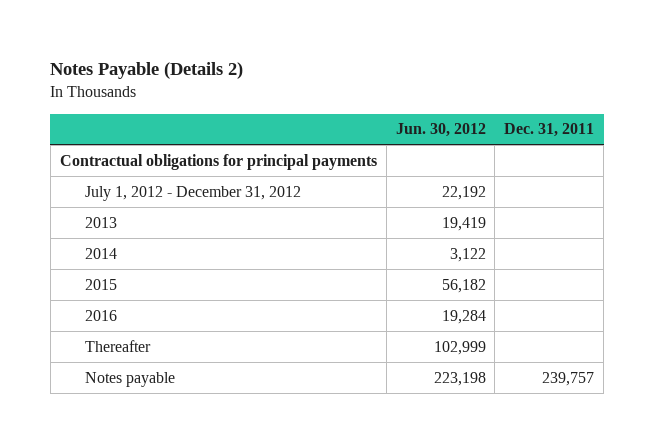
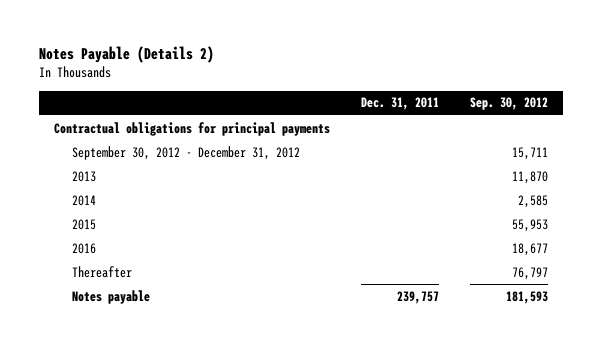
[395,123,486,138] Jun. 30, 2012 -> none
none -> [469,97,548,111] Sep. 30, 2012
[84,185,301,201] July 1, 2012 - December 31, 2012 -> [71,145,300,160] September 30, 2012 - December 31, 2012

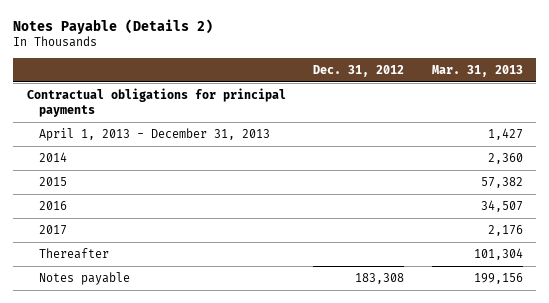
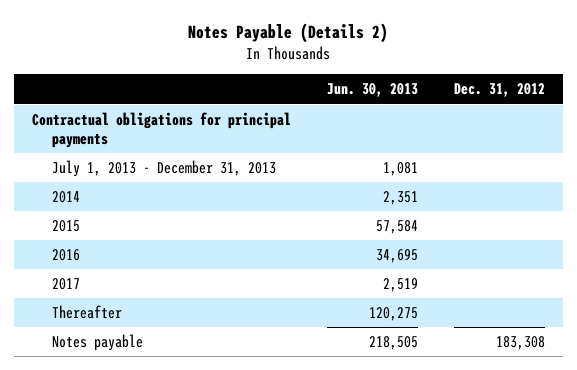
[431,64,523,77] Mar. 31, 2013 -> none
none -> [326,83,418,98] Jun. 30, 2013
[39,127,271,141] April 1, 2013 - December 31, 2013 -> [51,159,276,177] July 1, 2013 - December 31, 2013

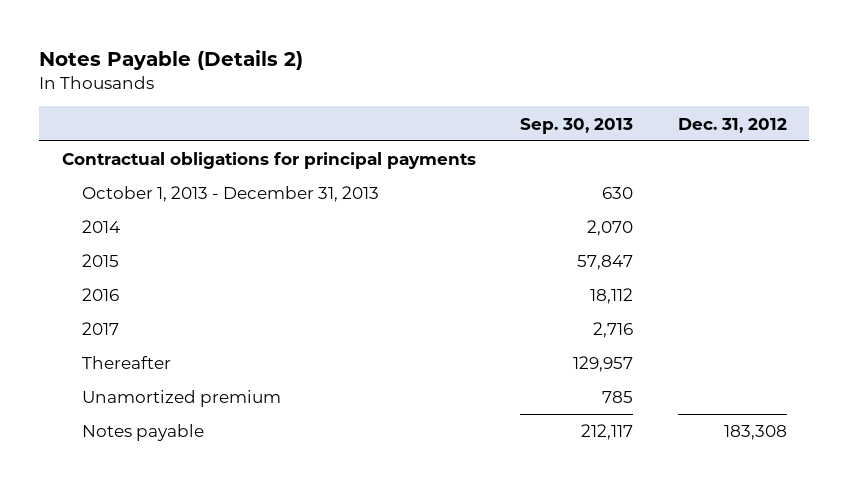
[326,83,418,98] Jun. 30, 2013 -> none
none -> [520,117,634,134] Sep. 30, 2013
[51,159,276,177] July 1, 2013 - December 31, 2013 -> [82,186,380,203] October 1, 2013 - December 31, 2013
none -> [82,390,282,408] Unamortized premium

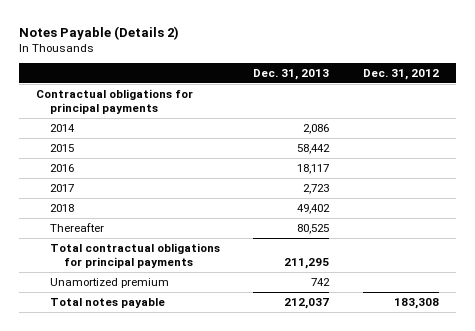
[520,117,634,134] Sep. 30, 2013 -> none
none -> [253,69,330,81] Dec. 31, 2013
[82,186,380,203] October 1, 2013 - December 31, 2013 -> none
none -> [49,203,74,212] 2018
none -> [49,242,220,269] Total contractual obligations for principal payments
[82,424,205,442] Notes payable -> [49,297,165,308] Total notes payable

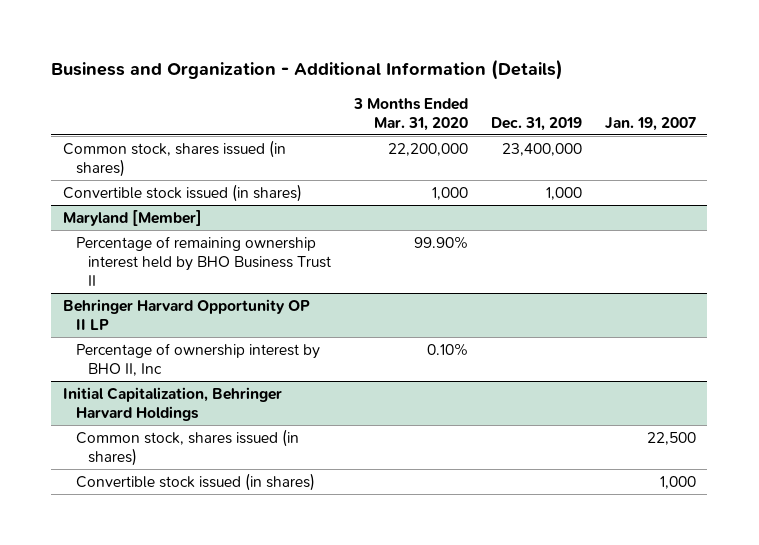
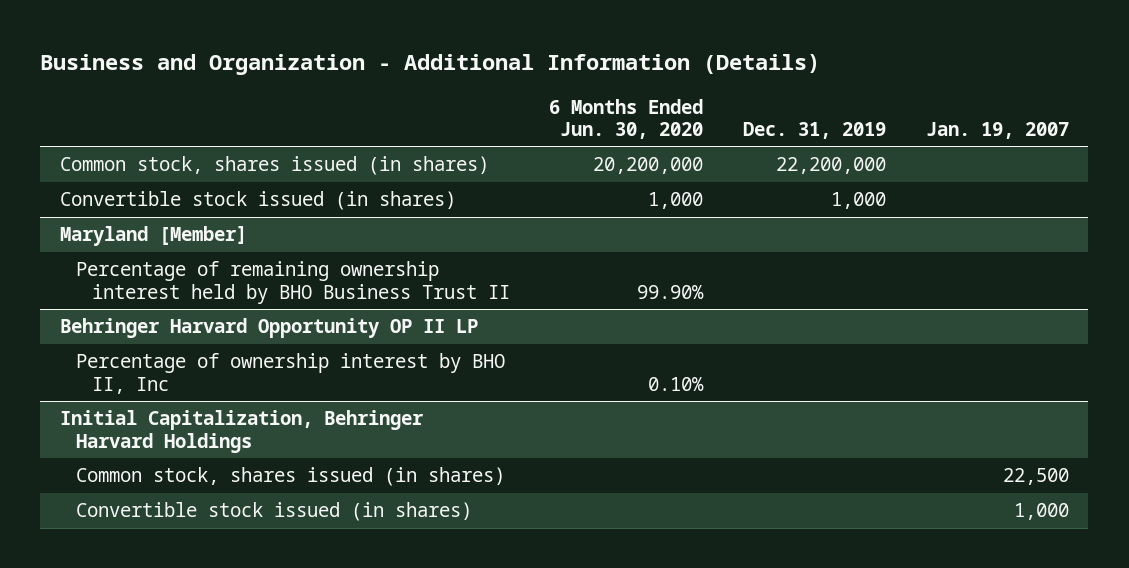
[353,97,469,131] 3 Months Ended Mar. 31, 2020 -> none
none -> [549,98,704,139] 6 Months Ended Jun. 30, 2020
[501,142,582,156] 23,400,000 -> [775,157,886,175] 22,200,000

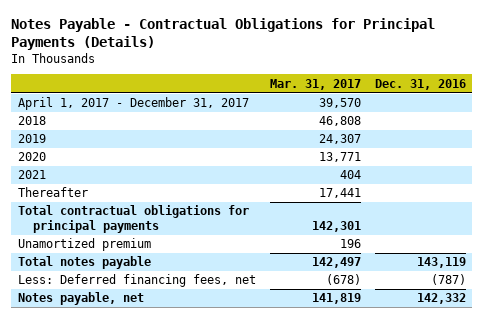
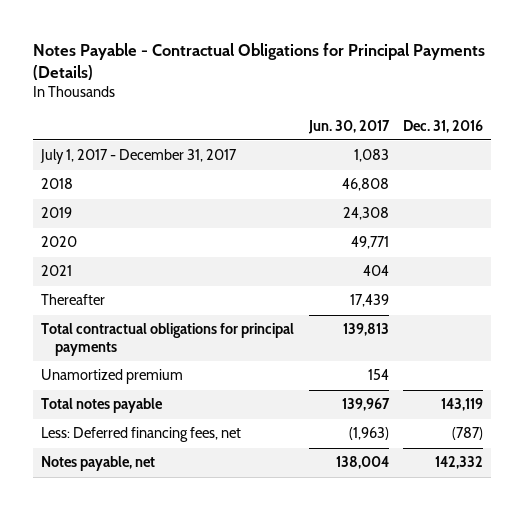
[269,78,361,90] Mar. 31, 2017 -> none
none -> [307,119,390,134] Jun. 30, 2017
[18,97,250,111] April 1, 2017 - December 31, 2017 -> [39,149,237,165] July 1, 2017 - December 31, 2017

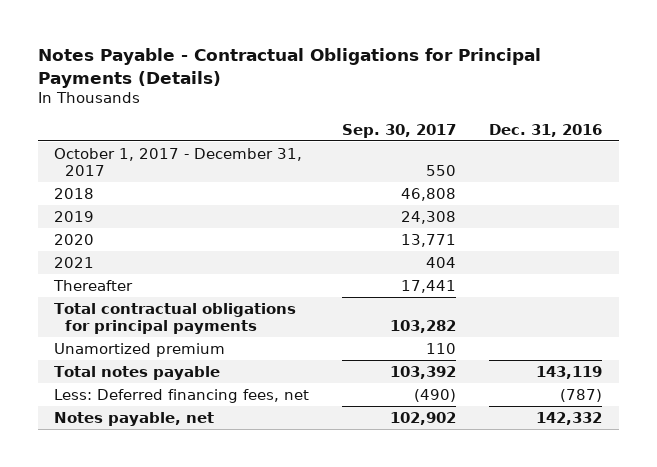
[307,119,390,134] Jun. 30, 2017 -> none
none -> [342,123,457,138] Sep. 30, 2017
[39,149,237,165] July 1, 2017 - December 31, 2017 -> [54,147,303,177] October 1, 2017 - December 31, 2017

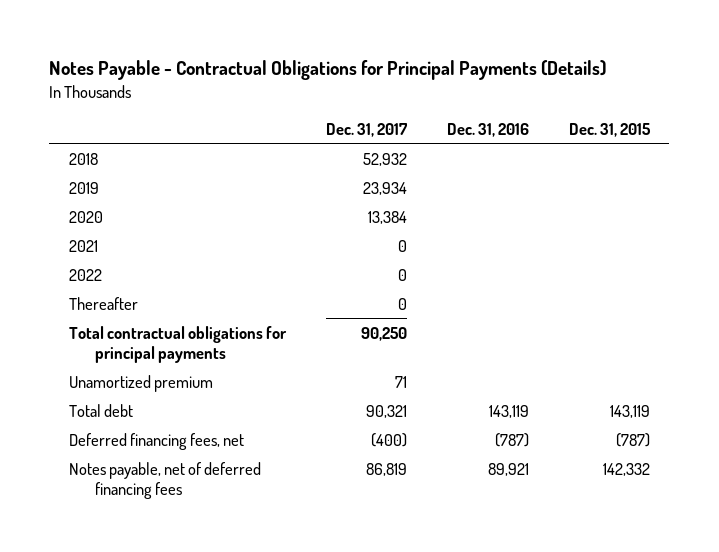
[342,123,457,138] Sep. 30, 2017 -> none
none -> [325,123,408,138] Dec. 31, 2017
none -> [568,123,651,138] Dec. 31, 2015
[54,147,303,177] October 1, 2017 - December 31, 2017 -> none
none -> [69,268,103,281] 2022
[54,411,215,426] Notes payable, net -> none
[54,365,221,380] Total notes payable -> [69,403,134,417] Total debt
[54,388,310,403] Less: Deferred financing fees, net -> [69,432,245,450] Deferred financing fees, net
none -> [69,461,262,499] Notes payable, net of deferred financing fees

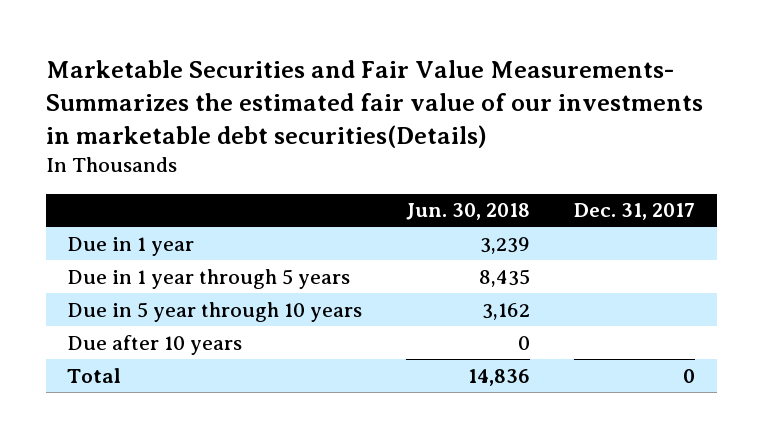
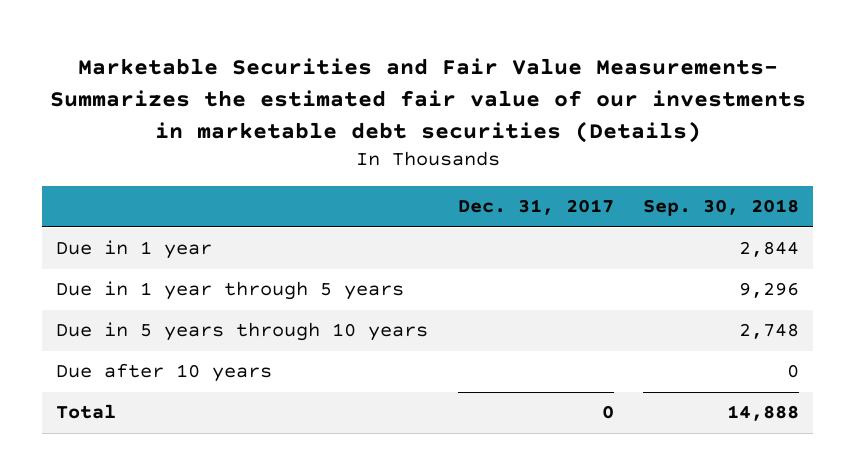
[45,60,703,148] Marketable Securities and Fair Value Measurements- Summarizes the estimated fair value of our investments in marketable debt securities(Details) -> [49,57,806,143] Marketable Securities and Fair Value Measurements- Summarizes the estimated fair value of our investments in marketable debt securities (Details)
[406,203,531,221] Jun. 30, 2018 -> none
none -> [642,199,799,217] Sep. 30, 2018
[67,301,363,322] Due in 5 year through 10 years -> [56,322,429,342] Due in 5 years through 10 years

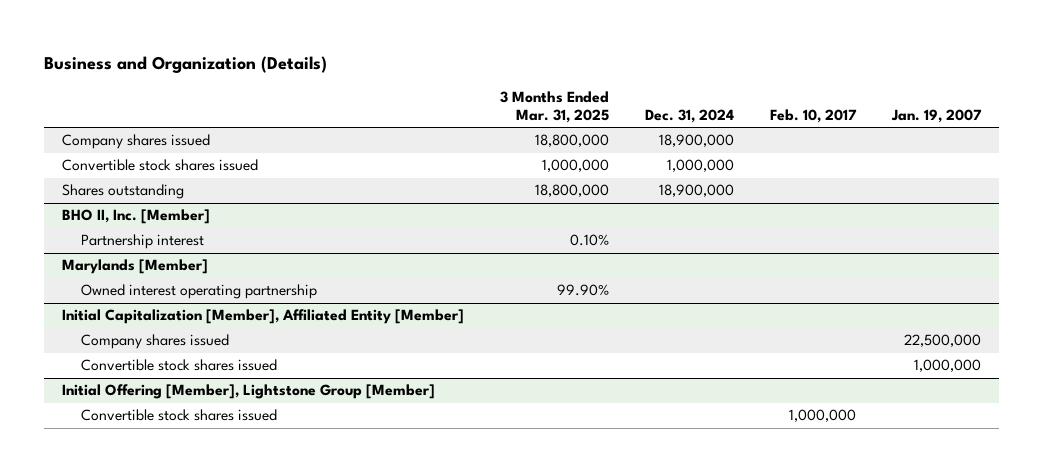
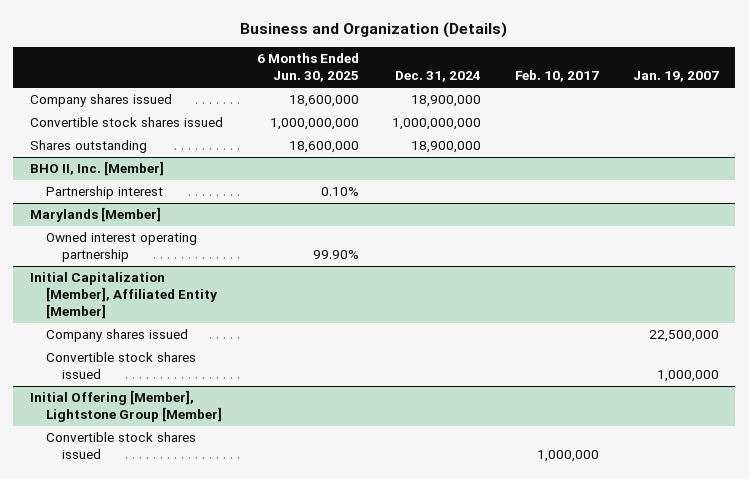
[500,90,610,124] 3 Months Ended Mar. 31, 2025 -> none
none -> [256,53,359,83] 6 Months Ended Jun. 30, 2025
[667,159,735,173] 1,000,000 -> [392,118,482,131] 1,000,000,000

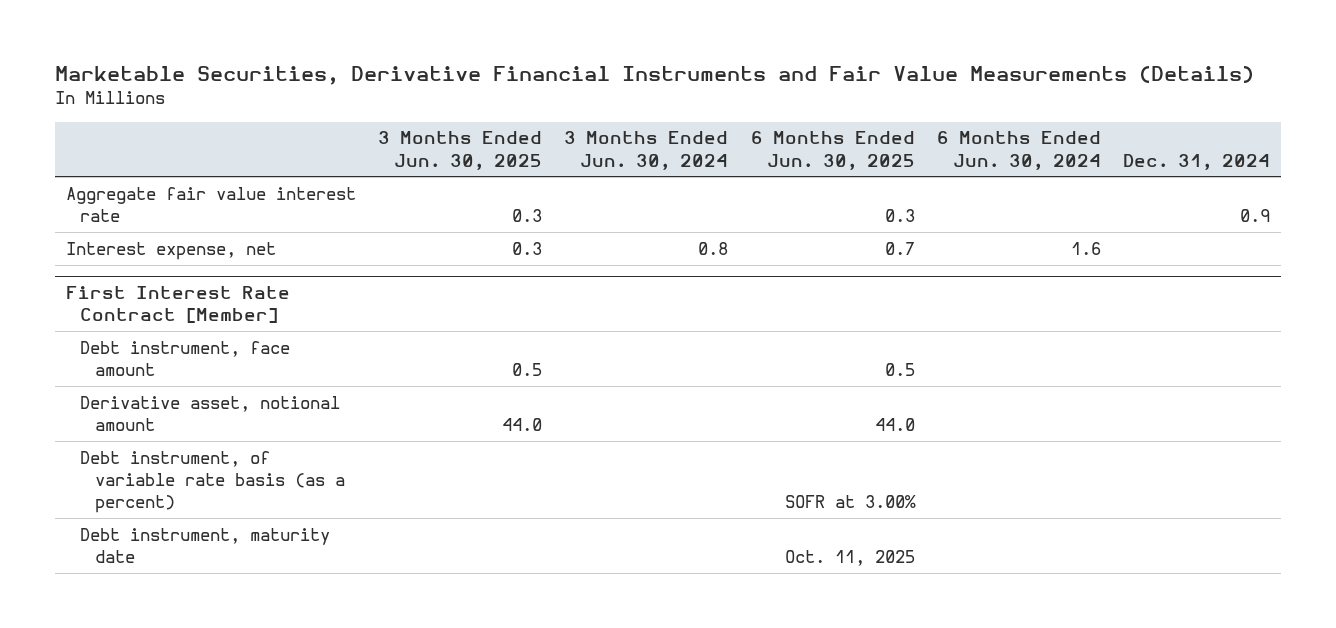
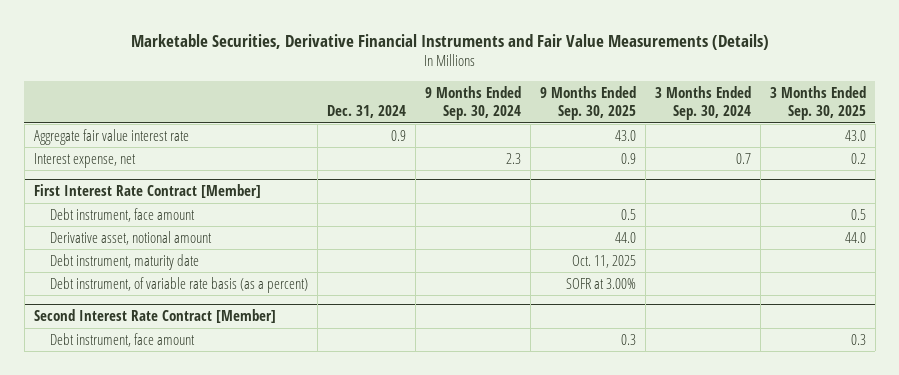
[378,131,543,170] 3 Months Ended Jun. 30, 2025 -> none
[564,131,729,170] 3 Months Ended Jun. 30, 2024 -> none
[750,131,915,170] 6 Months Ended Jun. 30, 2025 -> none
[936,131,1101,170] 6 Months Ended Jun. 30, 2024 -> none
none -> [424,85,521,121] 9 Months Ended Sep. 30, 2024
none -> [539,85,636,121] 9 Months Ended Sep. 30, 2025
none -> [654,85,751,121] 3 Months Ended Sep. 30, 2024
none -> [769,85,866,121] 3 Months Ended Sep. 30, 2025
[80,450,345,514] Debt instrument, of variable rate basis (as a percent) -> [49,276,308,293] Debt instrument, of variable rate basis (as a percent)
none -> [33,309,276,324] Second Interest Rate Contract [Member]
none -> [49,332,195,347] Debt instrument, face amount

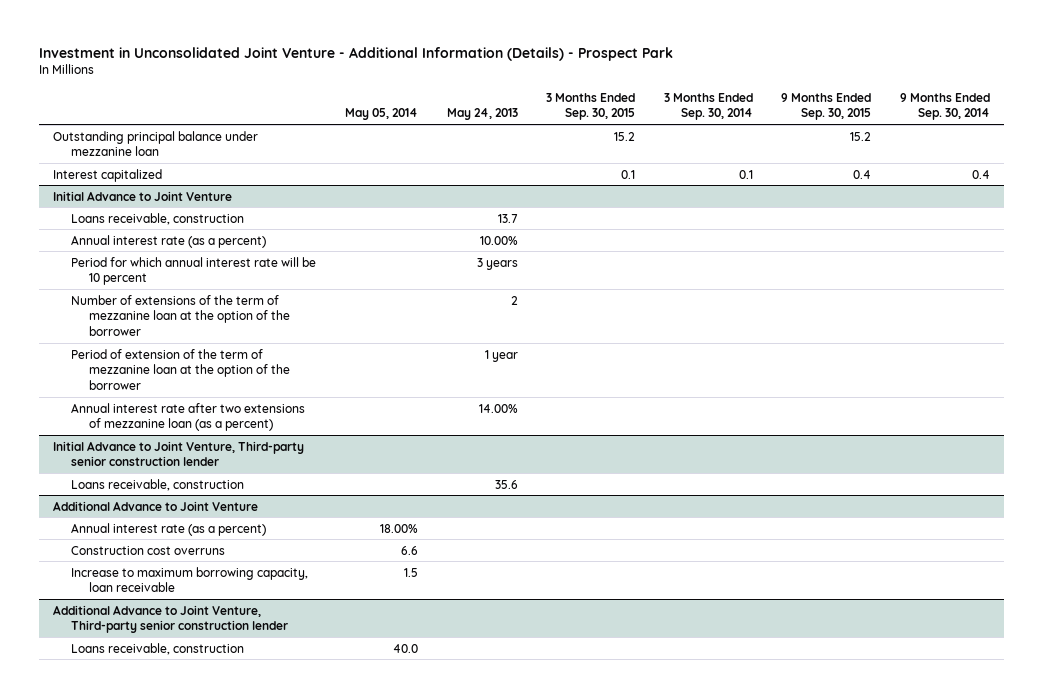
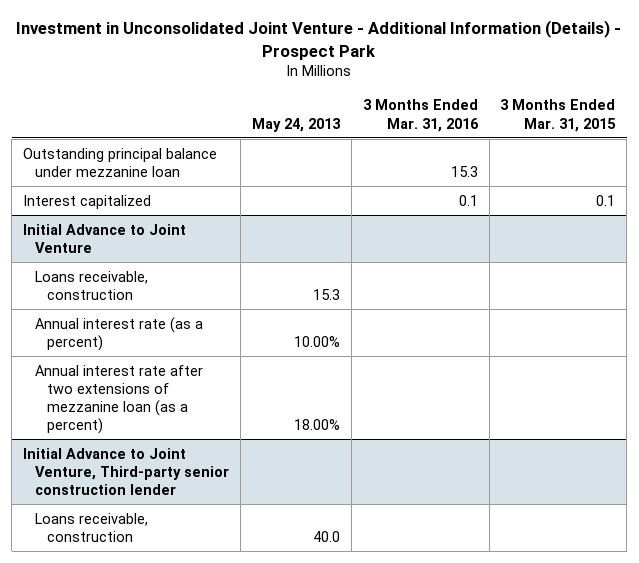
[344,108,418,121] May 05, 2014 -> none
[546,92,636,121] 3 Months Ended Sep. 30, 2015 -> none
[663,92,753,121] 3 Months Ended Sep. 30, 2014 -> none
[781,92,872,121] 9 Months Ended Sep. 30, 2015 -> none
[900,92,991,121] 9 Months Ended Sep. 30, 2014 -> none
none -> [362,99,479,132] 3 Months Ended Mar. 31, 2016
none -> [500,99,617,132] 3 Months Ended Mar. 31, 2015
[497,213,518,223] 13.7 -> [313,288,341,300] 15.3
[71,256,317,286] Period for which annual interest rate will be 10 percent -> none
[71,294,291,336] Number of extensions of the term of mezzanine loan at the option of the borrower -> none
[71,348,291,390] Period of extension of the term of mezzanine loan at the option of the borrower -> none
[478,403,518,413] 14.00% -> [294,419,341,431] 18.00%
[53,500,259,511] Additional Advance to Joint Venture -> none
[71,522,267,536] Annual interest rate (as a percent) -> none
[71,545,226,555] Construction cost overruns -> none
[71,566,309,593] Increase to maximum borrowing capacity, loan receivable -> none
[53,604,289,634] Additional Advance to Joint Venture, Third-party senior construction lender -> none
[71,642,245,655] Loans receivable, construction -> none
[494,479,518,489] 35.6 -> [313,530,341,542] 40.0

